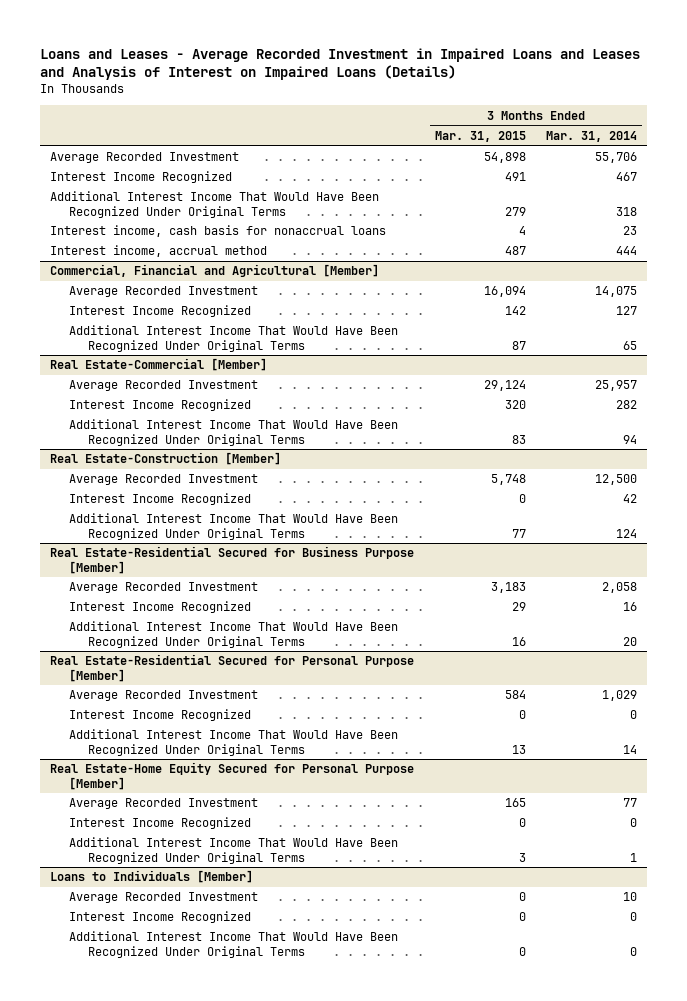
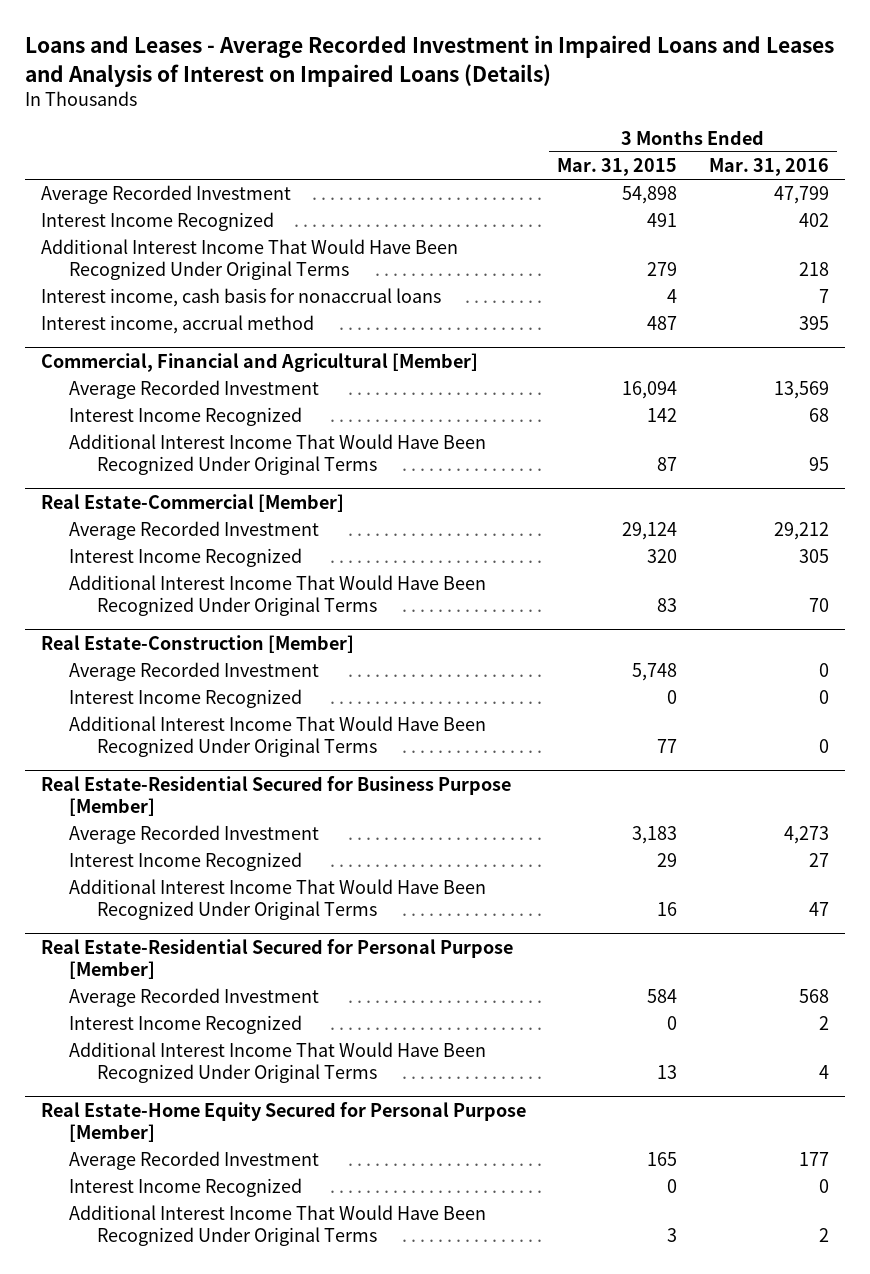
[546,130,638,142] Mar. 31, 2014 -> none
none -> [708,158,829,177] Mar. 31, 2016
[50,870,254,884] Loans to Individuals [Member] -> none
[68,892,258,904] Average Recorded Investment -> none
[68,911,251,924] Interest Income Recognized -> none
[68,931,398,958] Additional Interest Income That Would Have Been Recognized Under Original Terms -> none

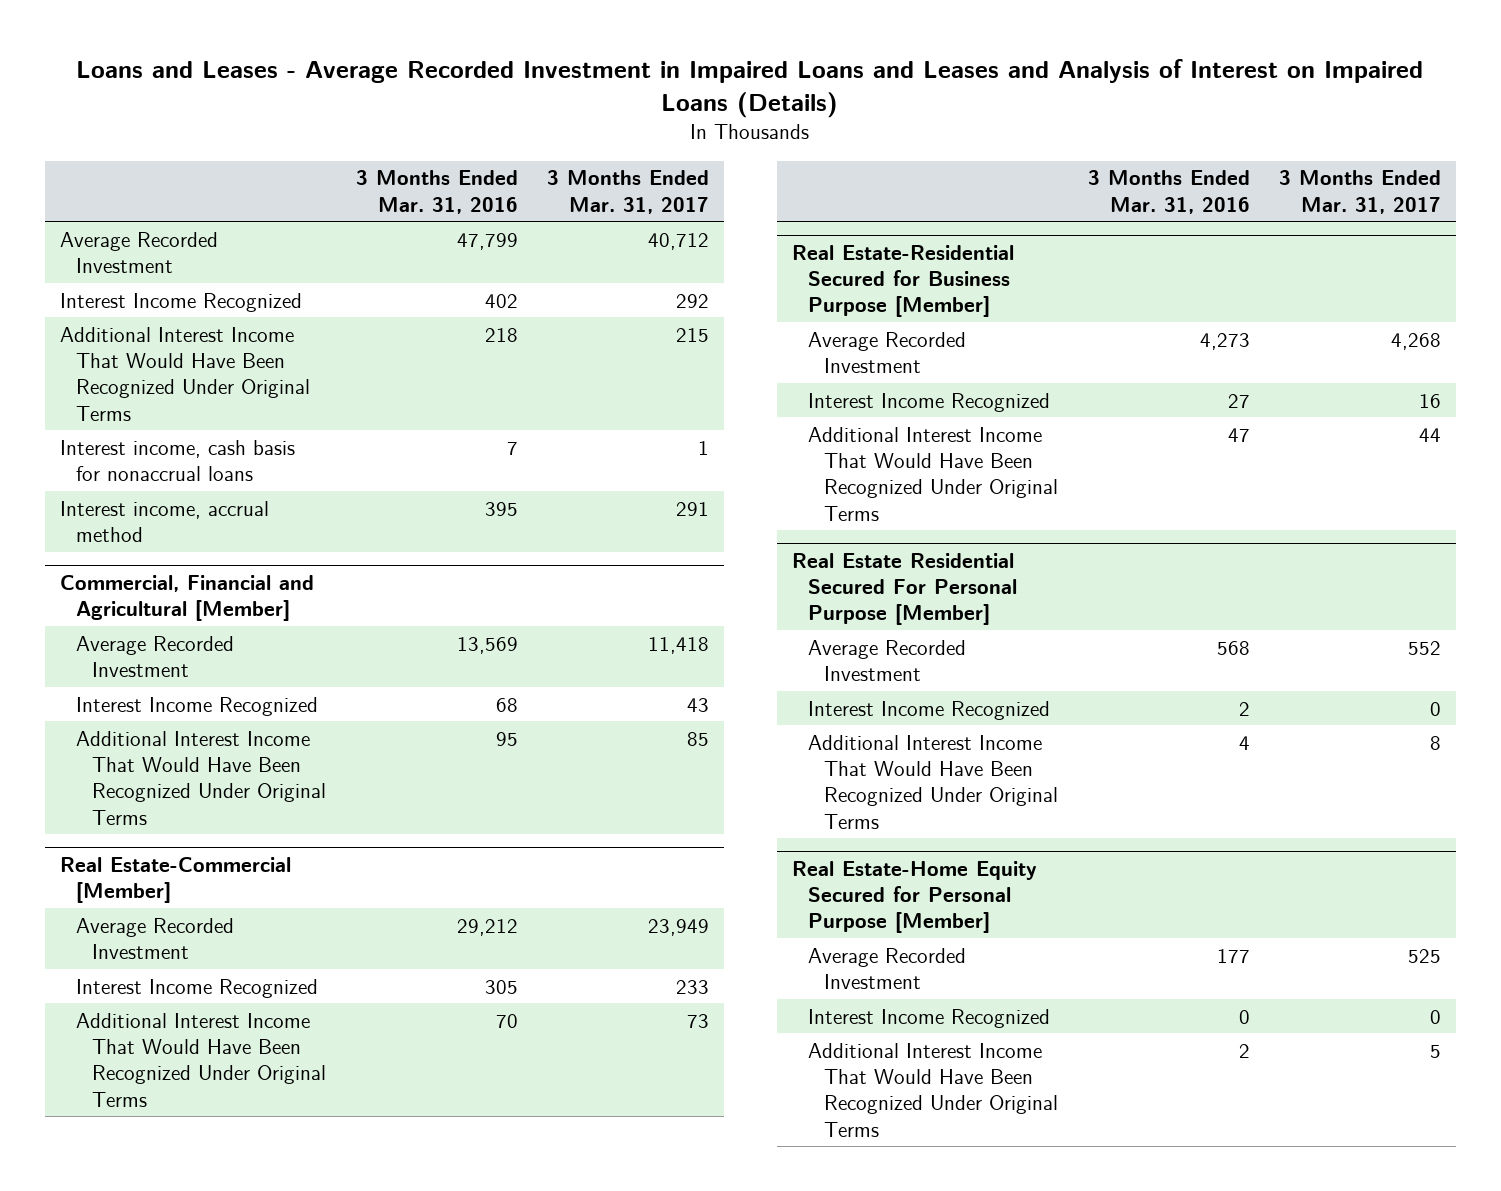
[557,158,678,177] Mar. 31, 2015 -> none
none -> [547,170,710,214] 3 Months Ended Mar. 31, 2017
[40,635,354,654] Real Estate-Construction [Member] -> none
[69,662,320,682] Average Recorded Investment -> none
[69,689,303,709] Interest Income Recognized -> none
[69,716,487,758] Additional Interest Income That Would Have Been Recognized Under Original Terms -> none
[40,939,513,980] Real Estate-Residential Secured for Personal Purpose [Member] -> [791,552,1017,626] Real Estate Residential Secured For Personal Purpose [Member]

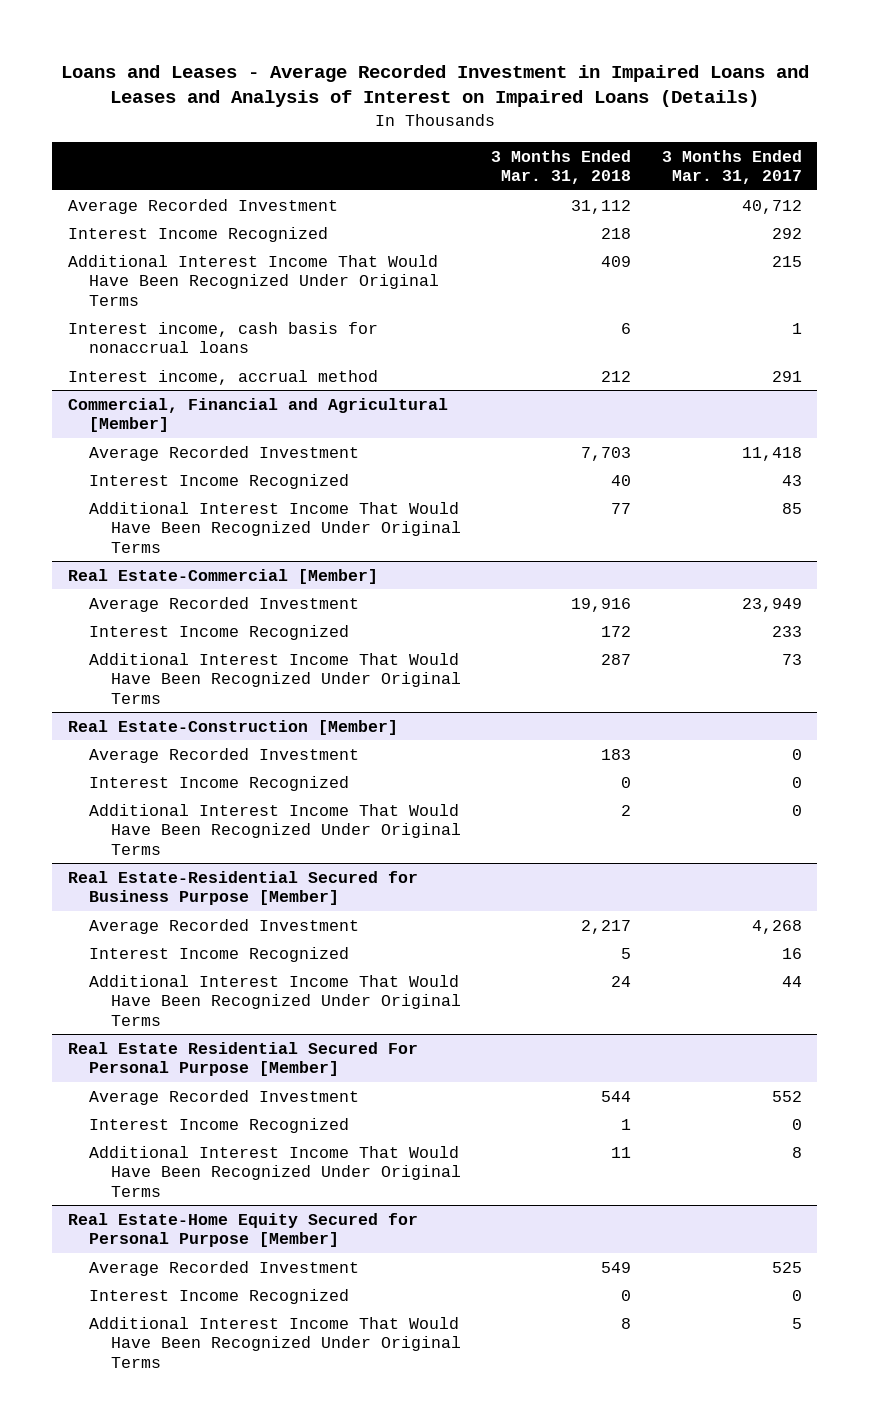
[355,170,518,214] 3 Months Ended Mar. 31, 2016 -> none
none -> [491,149,632,185] 3 Months Ended Mar. 31, 2018
none -> [67,719,398,735] Real Estate-Construction [Member]
none -> [89,747,360,763] Average Recorded Investment
none -> [89,775,350,791] Interest Income Recognized
none -> [89,803,461,855] Additional Interest Income That Would Have Been Recognized Under Original Terms

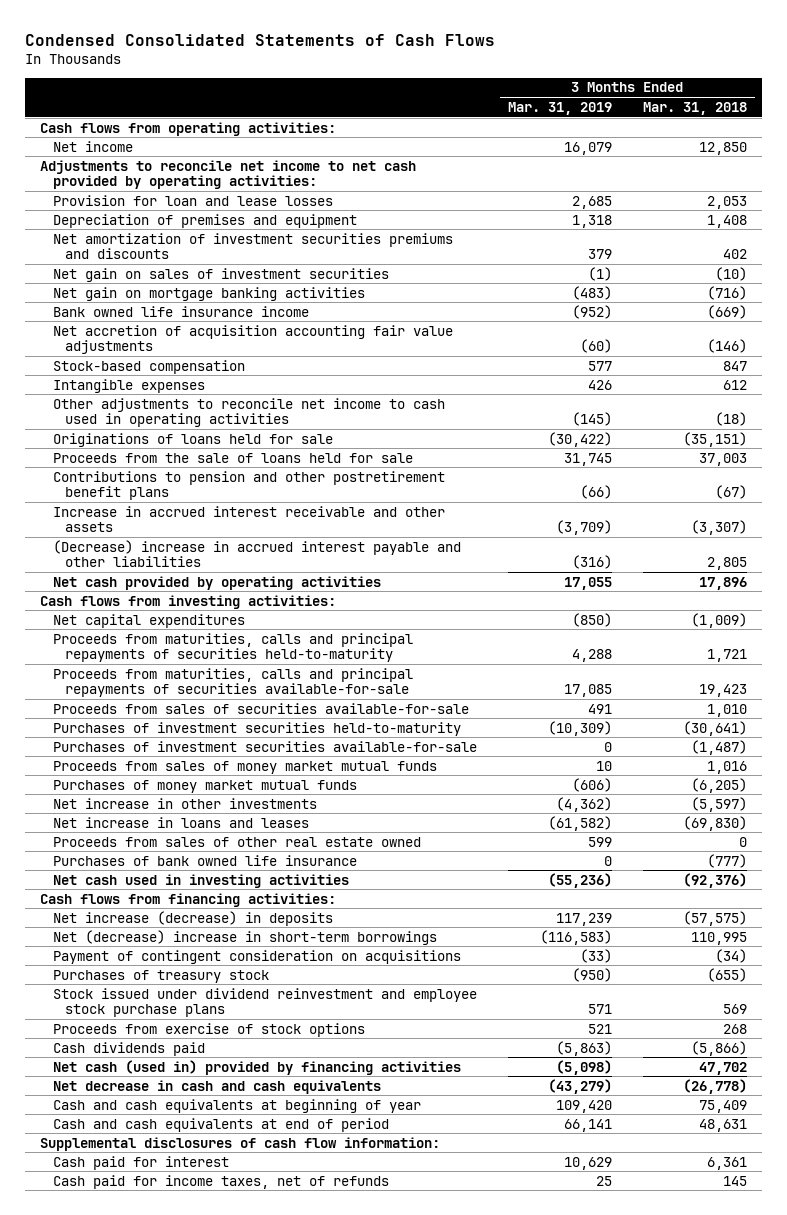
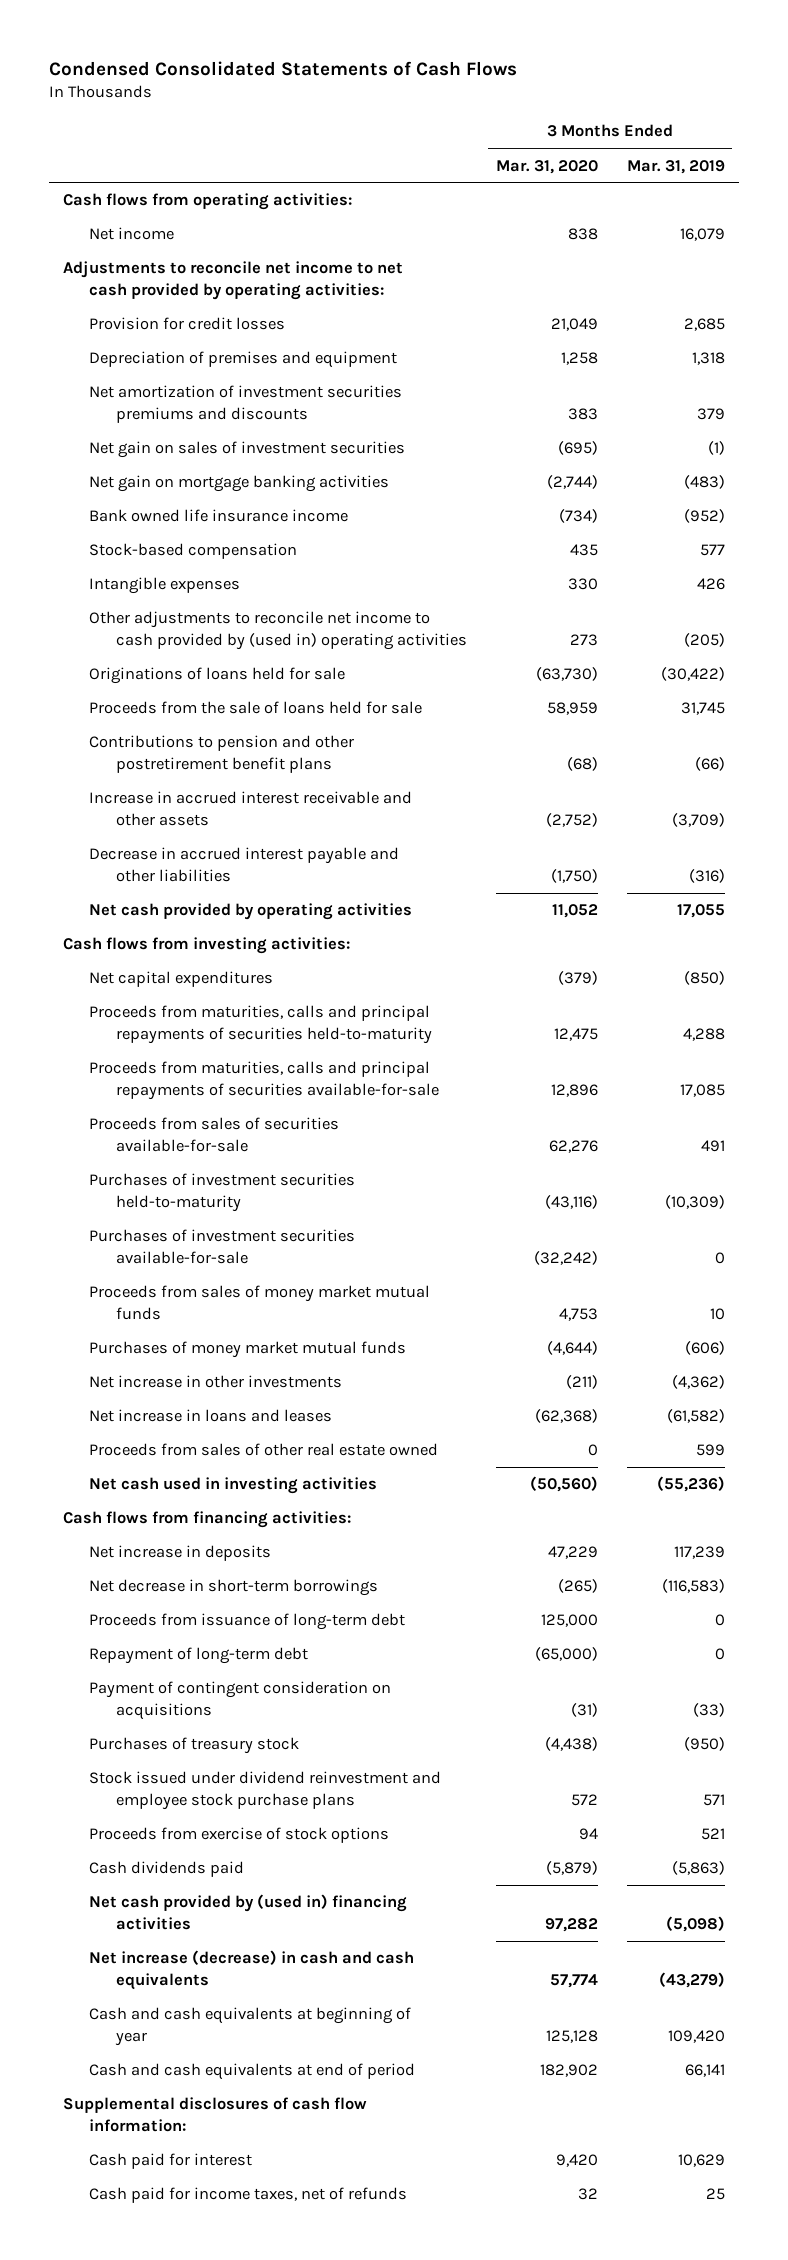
[642,101,747,115] Mar. 31, 2018 -> none
none -> [495,159,598,174] Mar. 31, 2020
[52,194,333,206] Provision for loan and lease losses -> [89,317,286,331] Provision for credit losses
[52,324,453,355] Net accretion of acquisition accounting fair value adjustments -> none
[52,397,445,428] Other adjustments to reconcile net income to cash used in operating activities -> [89,611,467,650] Other adjustments to reconcile net income to cash provided by (used in) operating activities
[571,412,612,427] (145) -> [683,632,725,647] (205)
[52,539,461,568] (Decrease) increase in accrued interest payable and other liabilities -> [89,847,400,882] Decrease in accrued interest payable and other liabilities
[52,854,357,866] Purchases of bank owned life insurance -> none
[52,910,333,926] Net increase (decrease) in deposits -> [89,1545,272,1562] Net increase in deposits
[52,929,437,945] Net (decrease) increase in short-term borrowings -> [89,1579,379,1597] Net decrease in short-term borrowings
none -> [89,1613,406,1631] Proceeds from issuance of long-term debt
none -> [89,1647,309,1665] Repayment of long-term debt
[52,1059,461,1075] Net cash (used in) provided by financing activities -> [89,1894,408,1930] Net cash provided by (used in) financing activities
[52,1079,381,1094] Net decrease in cash and cash equivalents -> [89,1950,415,1990] Net increase (decrease) in cash and cash equivalents

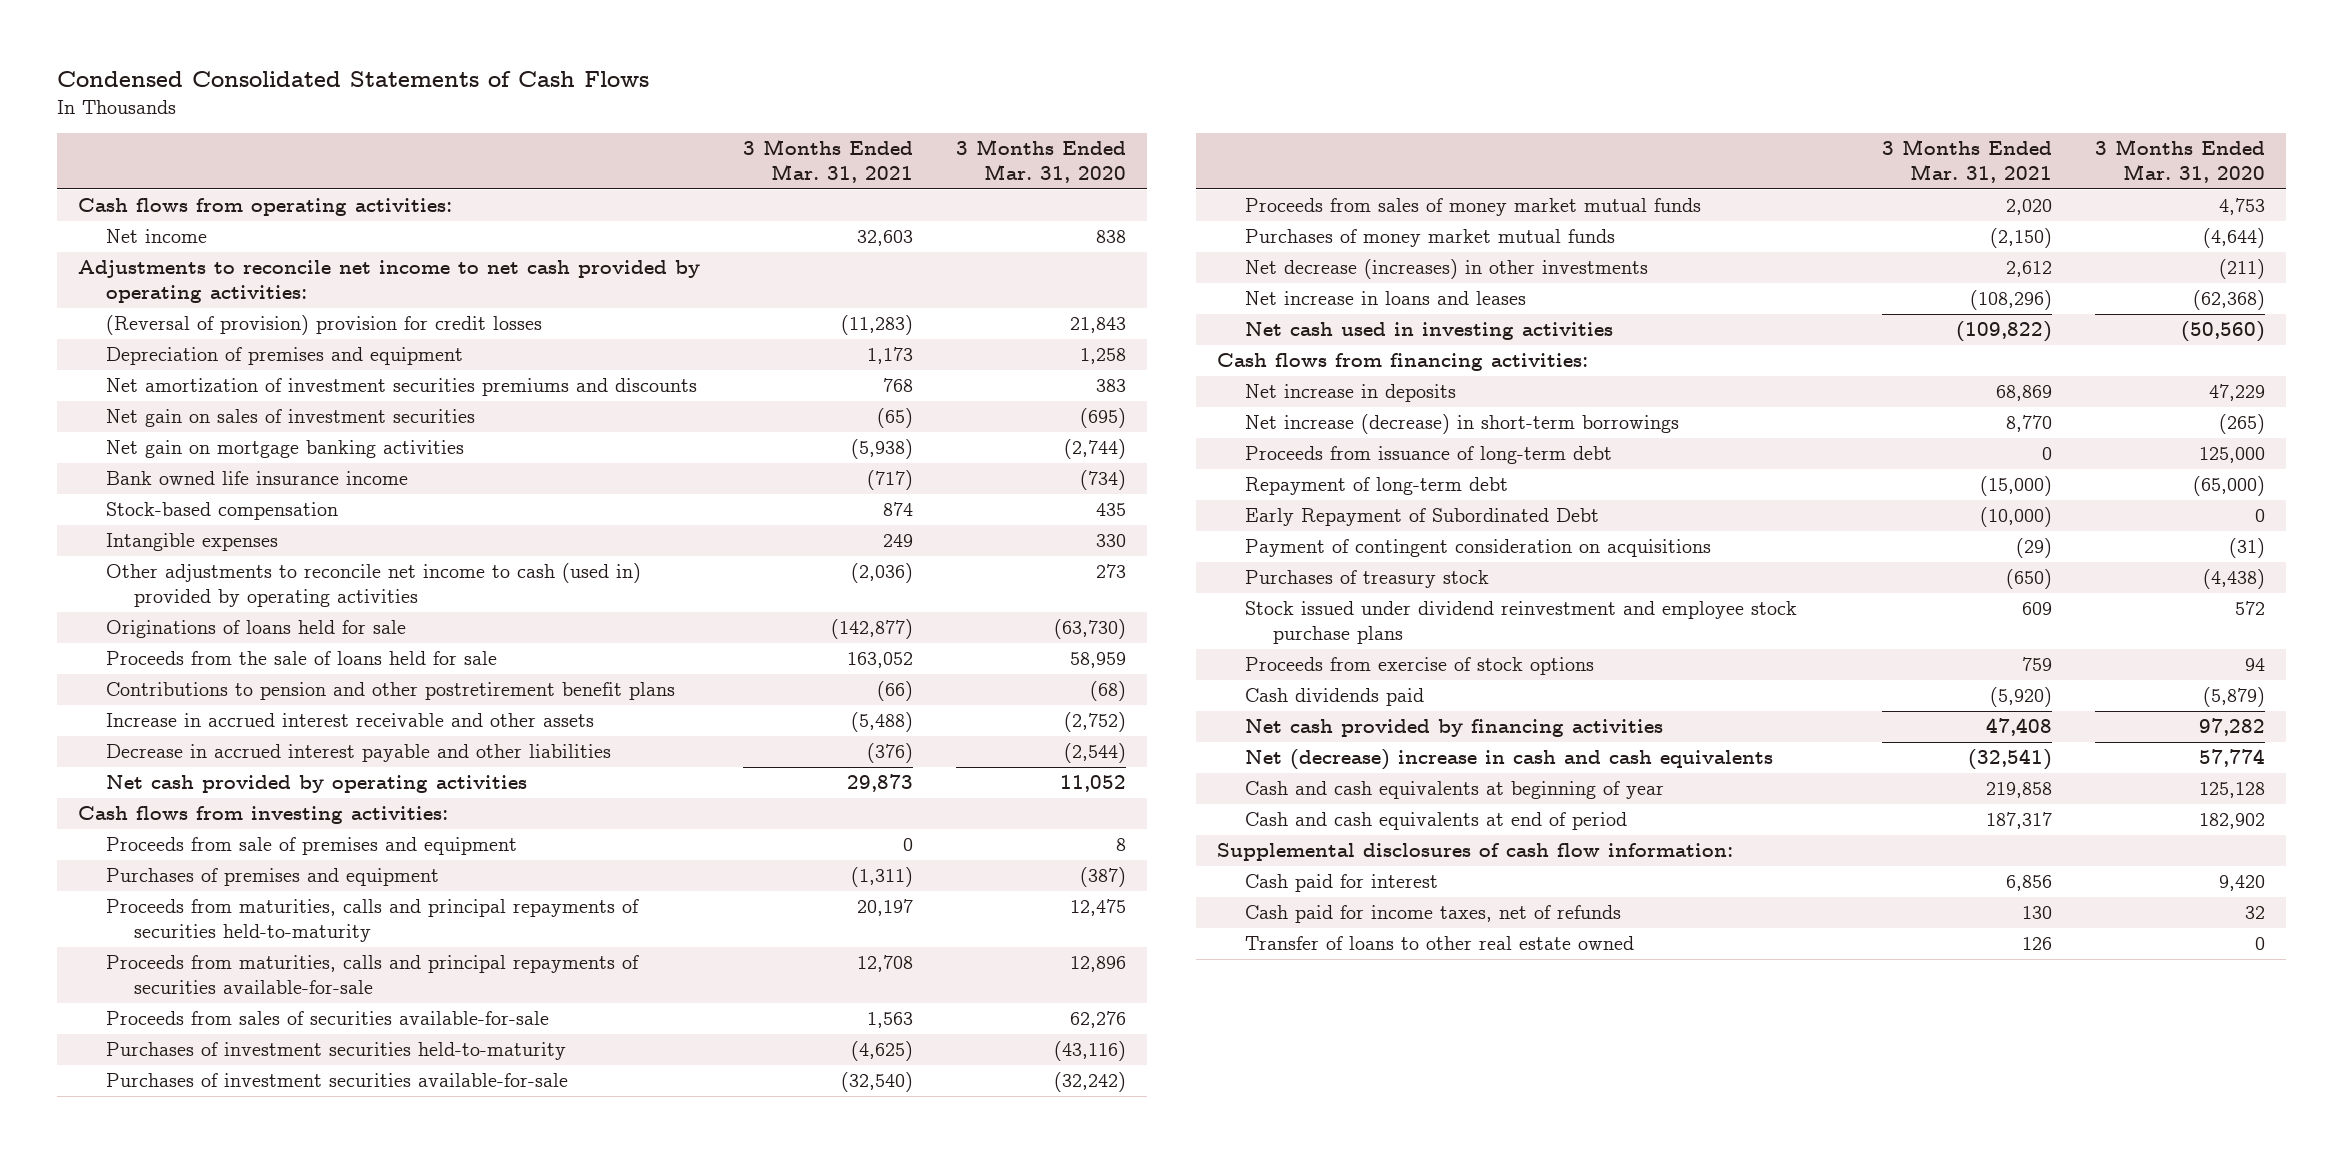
[626,159,725,174] Mar. 31, 2019 -> none
none -> [742,139,913,184] 3 Months Ended Mar. 31, 2021
[89,317,286,331] Provision for credit losses -> [105,315,542,336] (Reversal of provision) provision for credit losses
[550,318,598,332] 21,049 -> [1069,317,1126,334] 21,843
[89,611,467,650] Other adjustments to reconcile net income to cash provided by (used in) operating activities -> [105,563,641,607] Other adjustments to reconcile net income to cash (used in) provided by operating activities
[550,868,598,883] (1,750) -> [1063,743,1126,764] (2,544)
[89,971,274,988] Net capital expenditures -> none
none -> [105,837,517,856] Proceeds from sale of premises and equipment
none -> [105,868,439,887] Purchases of premises and equipment
[89,1375,343,1389] Net increase in other investments -> [1244,259,1648,280] Net decrease (increases) in other investments
[89,1443,439,1457] Proceeds from sales of other real estate owned -> none
[89,1579,379,1597] Net decrease in short-term borrowings -> [1244,414,1679,435] Net increase (decrease) in short-term borrowings
none -> [1244,508,1599,527] Early Repayment of Subordinated Debt
[89,1894,408,1930] Net cash provided by (used in) financing activities -> [1244,719,1663,738] Net cash provided by financing activities
[89,1950,415,1990] Net increase (decrease) in cash and cash equivalents -> [1244,749,1773,771] Net (decrease) increase in cash and cash equivalents
none -> [1244,936,1634,951] Transfer of loans to other real estate owned

